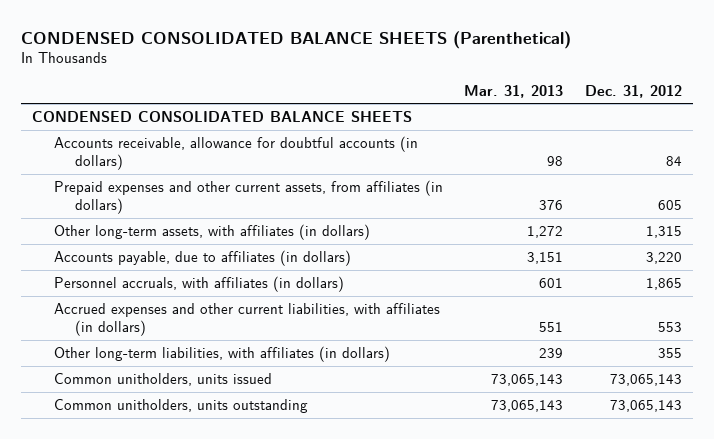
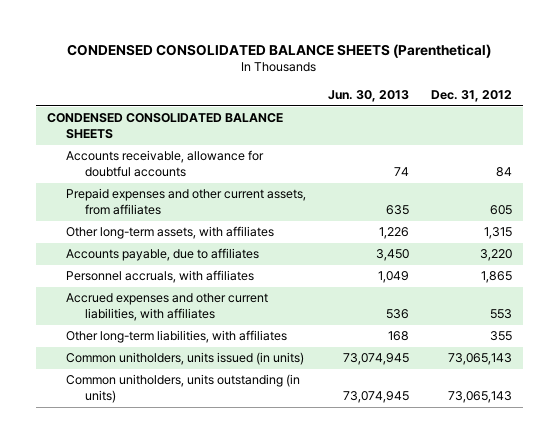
[464,84,564,98] Mar. 31, 2013 -> none
none -> [327,90,409,103] Jun. 30, 2013
[53,135,418,170] Accounts receivable, allowance for doubtful accounts (in dollars) -> [65,150,264,177] Accounts receivable, allowance for doubtful accounts
[53,179,443,214] Prepaid expenses and other current assets, from affiliates (in dollars) -> [65,188,306,215] Prepaid expenses and other current assets, from affiliates
[53,223,370,240] Other long-term assets, with affiliates (in dollars) -> [65,226,274,240] Other long-term assets, with affiliates
[53,249,351,266] Accounts payable, due to affiliates (in dollars) -> [65,248,259,262] Accounts payable, due to affiliates
[53,275,344,292] Personnel accruals, with affiliates (in dollars) -> [65,270,254,284] Personnel accruals, with affiliates
[53,302,440,336] Accrued expenses and other current liabilities, with affiliates (in dollars) -> [65,293,268,321] Accrued expenses and other current liabilities, with affiliates
[53,345,390,362] Other long-term liabilities, with affiliates (in dollars) -> [65,330,287,344] Other long-term liabilities, with affiliates
[53,372,272,386] Common unitholders, units issued -> [65,352,304,366] Common unitholders, units issued (in units)
[53,398,308,413] Common unitholders, units outstanding -> [65,374,300,403] Common unitholders, units outstanding (in units)

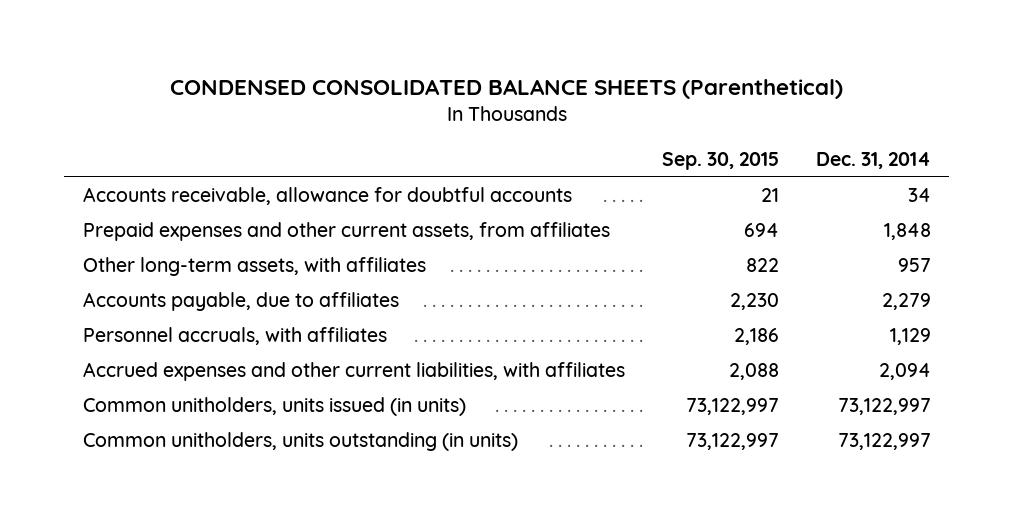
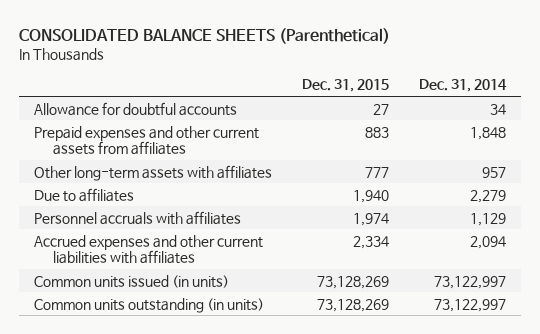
[169,78,843,99] CONDENSED CONSOLIDATED BALANCE SHEETS (Parenthetical) -> [19,27,391,44] CONSOLIDATED BALANCE SHEETS (Parenthetical)
[661,151,779,170] Sep. 30, 2015 -> none
none -> [302,79,390,93] Dec. 31, 2015
[82,186,572,205] Accounts receivable, allowance for doubtful accounts -> [34,101,238,116] Allowance for doubtful accounts
[82,221,610,241] Prepaid expenses and other current assets, from affiliates -> [34,125,260,156] Prepaid expenses and other current assets from affiliates
[82,256,426,276] Other long-term assets, with affiliates -> [34,164,273,181] Other long-term assets with affiliates
[82,291,399,311] Accounts payable, due to affiliates -> [34,187,135,202] Due to affiliates
[82,326,387,345] Personnel accruals, with affiliates -> [34,210,242,225] Personnel accruals with affiliates
[82,361,625,381] Accrued expenses and other current liabilities, with affiliates -> [34,234,264,265] Accrued expenses and other current liabilities with affiliates
[82,396,466,416] Common unitholders, units issued (in units) -> [34,274,230,288] Common units issued (in units)
[82,431,518,451] Common unitholders, units outstanding (in units) -> [34,297,265,313] Common units outstanding (in units)

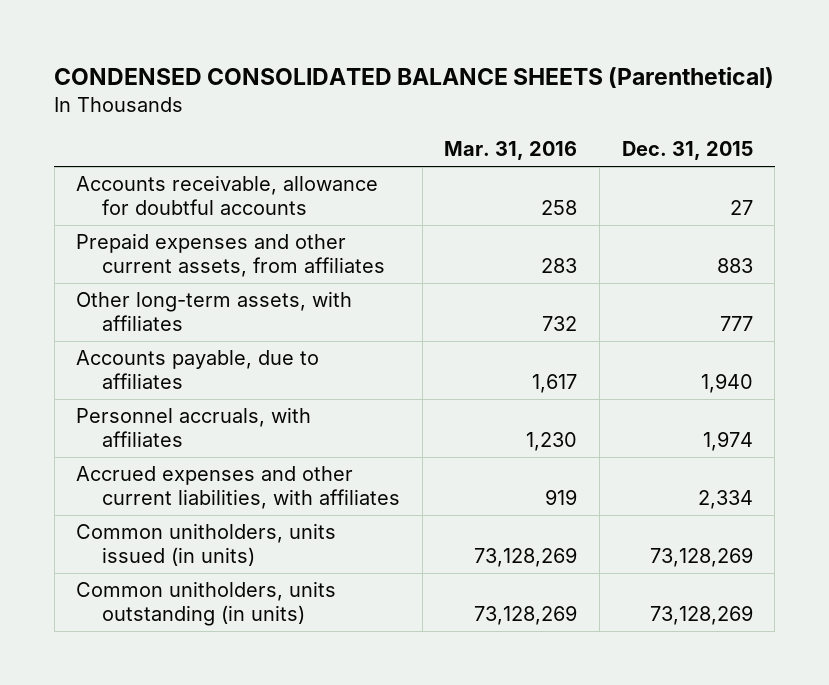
[19,27,391,44] CONSOLIDATED BALANCE SHEETS (Parenthetical) -> [54,66,775,88] CONDENSED CONSOLIDATED BALANCE SHEETS (Parenthetical)
[419,79,508,93] Dec. 31, 2014 -> none
none -> [444,141,578,161] Mar. 31, 2016
[34,101,238,116] Allowance for doubtful accounts -> [76,175,379,216] Accounts receivable, allowance for doubtful accounts
[34,125,260,156] Prepaid expenses and other current assets from affiliates -> [76,233,386,278] Prepaid expenses and other current assets, from affiliates
[34,164,273,181] Other long-term assets with affiliates -> [76,291,353,332] Other long-term assets, with affiliates
[34,187,135,202] Due to affiliates -> [76,350,320,390] Accounts payable, due to affiliates
[34,210,242,225] Personnel accruals with affiliates -> [76,407,312,448] Personnel accruals, with affiliates
[34,234,264,265] Accrued expenses and other current liabilities with affiliates -> [76,466,401,510] Accrued expenses and other current liabilities, with affiliates
[34,274,230,288] Common units issued (in units) -> [76,523,337,567] Common unitholders, units issued (in units)
[34,297,265,313] Common units outstanding (in units) -> [76,581,337,627] Common unitholders, units outstanding (in units)

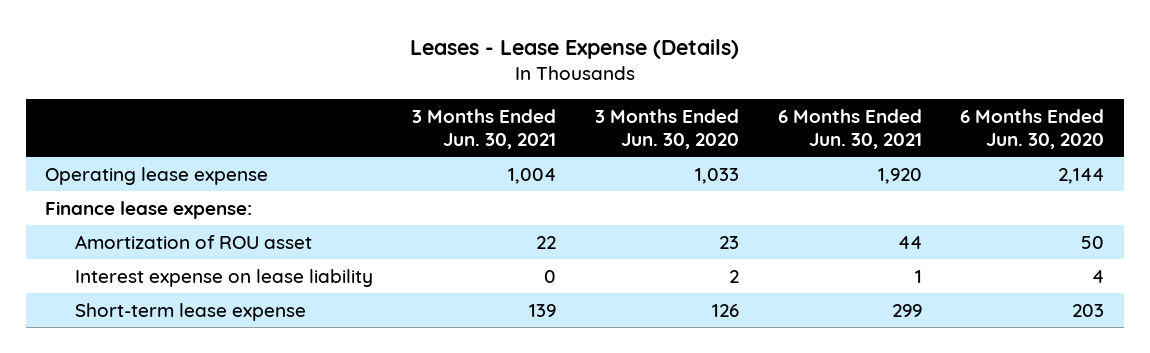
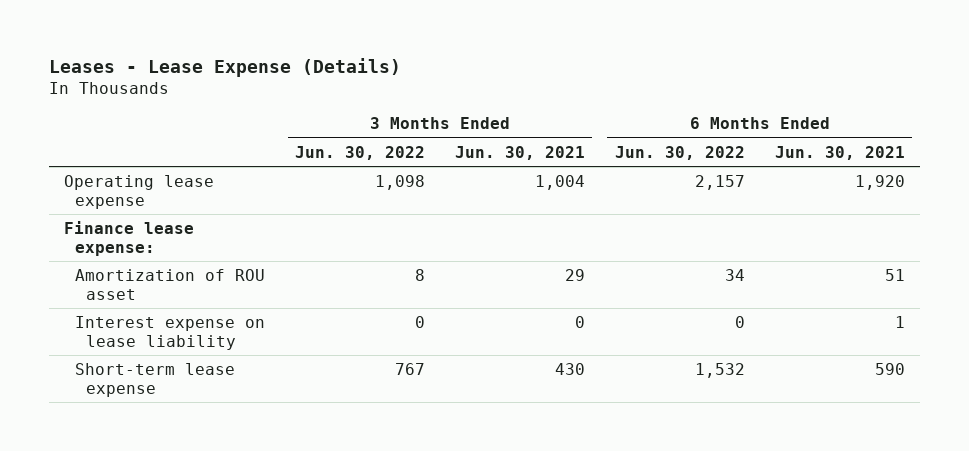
[594,108,739,149] 3 Months Ended Jun. 30, 2020 -> none
[960,108,1105,149] 6 Months Ended Jun. 30, 2020 -> none
none -> [294,145,425,160] Jun. 30, 2022
none -> [614,145,745,160] Jun. 30, 2022
[535,235,556,249] 22 -> [564,268,585,281] 29
[897,235,922,249] 44 -> [884,268,905,281] 51
[528,303,556,317] 139 -> [554,362,585,375] 430
[891,303,922,317] 299 -> [874,362,905,375] 590

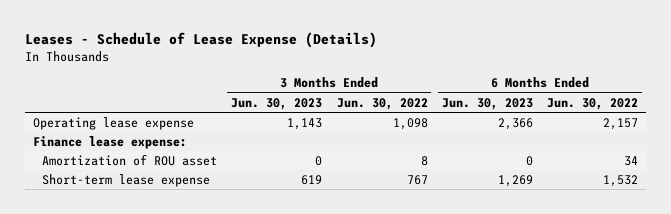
[49,58,402,78] Leases - Lease Expense (Details) -> [25,32,378,49] Leases - Schedule of Lease Expense (Details)
[454,145,585,160] Jun. 30, 2021 -> none
[774,145,905,160] Jun. 30, 2021 -> none
none -> [231,97,323,110] Jun. 30, 2023
none -> [442,97,534,110] Jun. 30, 2023
[75,315,266,350] Interest expense on lease liability -> none

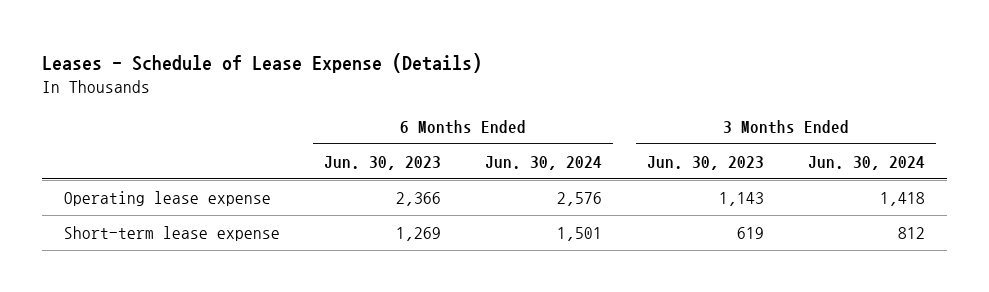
[336,97,428,110] Jun. 30, 2022 -> none
[547,97,639,110] Jun. 30, 2022 -> none
none -> [485,155,603,170] Jun. 30, 2024
none -> [807,155,925,170] Jun. 30, 2024
[32,136,187,150] Finance lease expense: -> none
[41,154,217,167] Amortization of ROU asset -> none

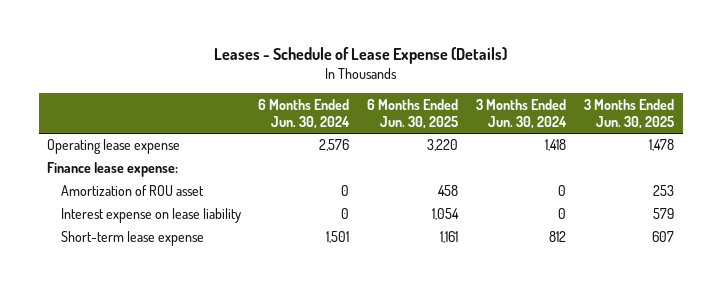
[324,155,442,170] Jun. 30, 2023 -> none
[646,155,764,170] Jun. 30, 2023 -> none
none -> [367,98,459,130] 6 Months Ended Jun. 30, 2025
none -> [583,98,674,130] 3 Months Ended Jun. 30, 2025
none -> [47,162,179,178] Finance lease expense:
none -> [60,185,204,197] Amortization of ROU asset
none -> [60,208,241,224] Interest expense on lease liability

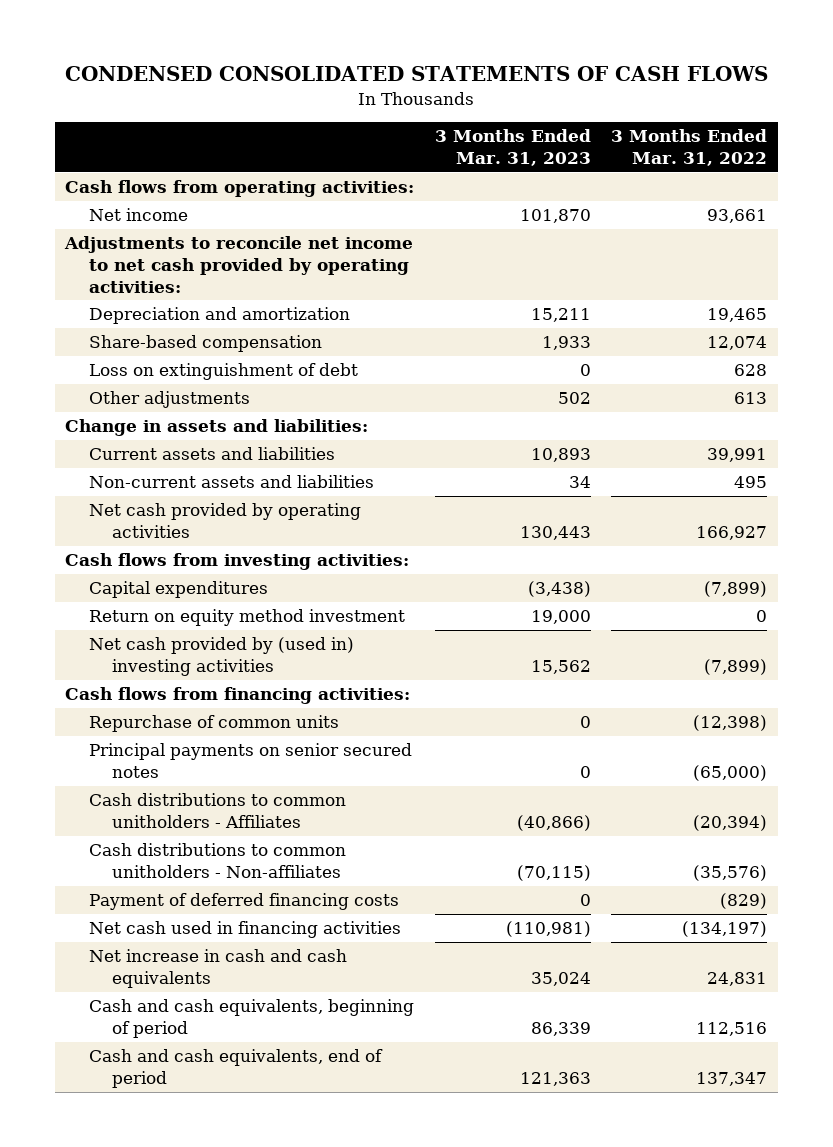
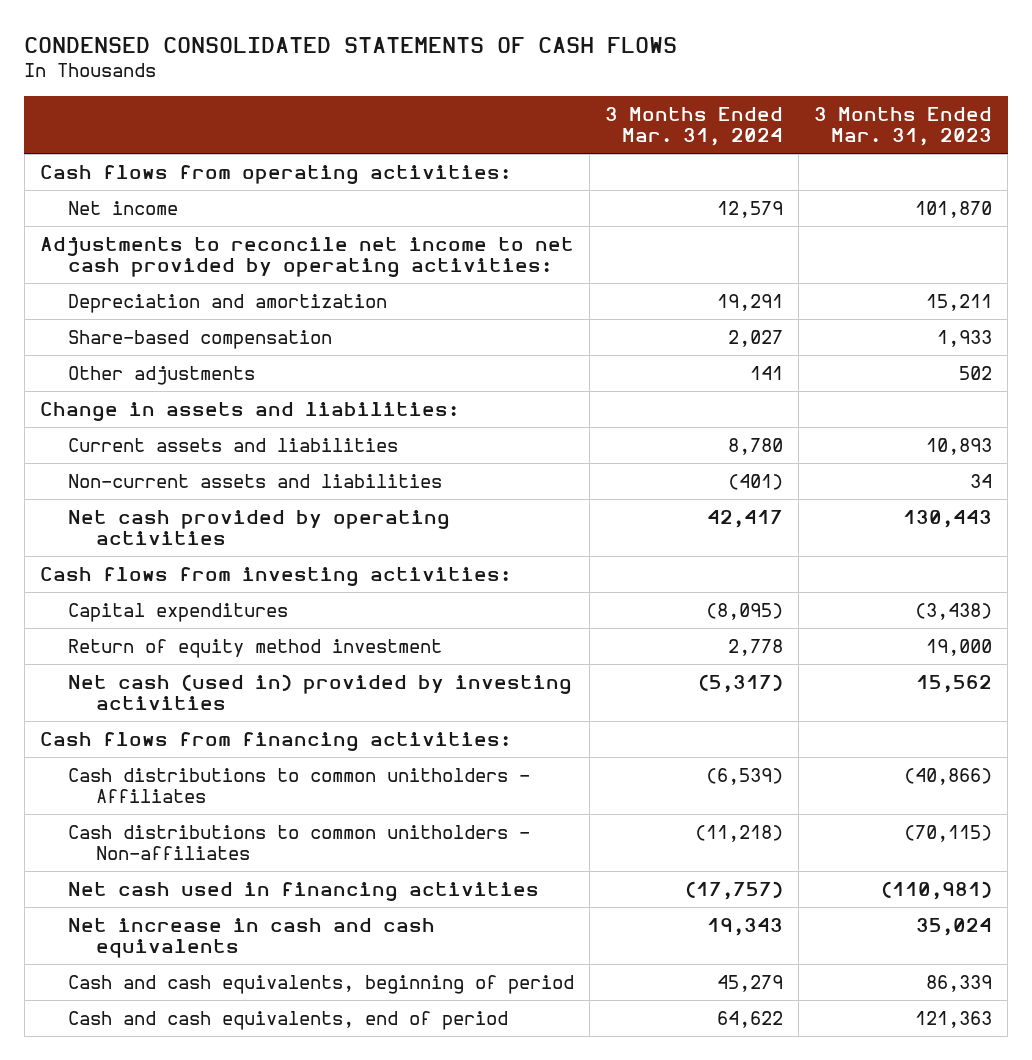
[611,129,768,166] 3 Months Ended Mar. 31, 2022 -> none
none -> [605,106,784,147] 3 Months Ended Mar. 31, 2024
[88,363,358,381] Loss on extinguishment of debt -> none
[88,609,405,627] Return on equity method investment -> [68,638,443,658] Return of equity method investment
[88,637,354,676] Net cash provided by (used in) investing activities -> [68,673,573,711] Net cash (used in) provided by investing activities
[88,715,339,733] Repurchase of common units -> none
[88,743,412,778] Principal payments on senior secured notes -> none
[88,893,399,911] Payment of deferred financing costs -> none

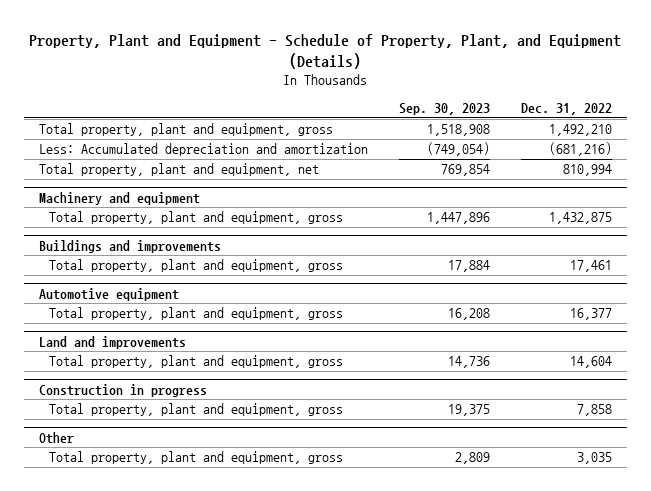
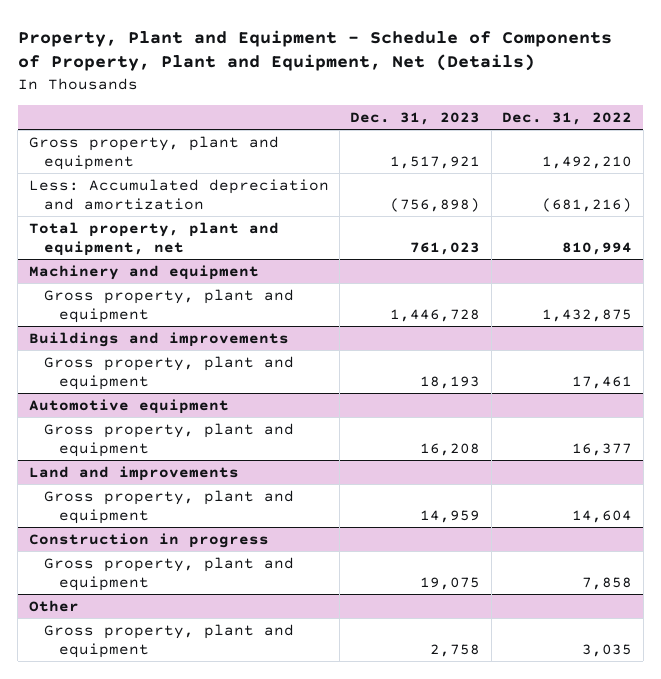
[29,33,622,69] Property, Plant and Equipment - Schedule of Property, Plant, and Equipment (Details) -> [17,29,612,72] Property, Plant and Equipment - Schedule of Components of Property, Plant and Equipment, Net (Details)
[398,102,490,115] Sep. 30, 2023 -> none
none -> [350,111,481,125] Dec. 31, 2023
[38,123,333,137] Total property, plant and equipment, gross -> [28,135,279,170] Gross property, plant and equipment
[48,211,343,225] Total property, plant and equipment, gross -> [43,288,294,323] Gross property, plant and equipment
[48,259,343,273] Total property, plant and equipment, gross -> [43,355,294,390] Gross property, plant and equipment
[48,307,343,321] Total property, plant and equipment, gross -> [43,422,294,457] Gross property, plant and equipment
[48,355,343,369] Total property, plant and equipment, gross -> [43,489,294,524] Gross property, plant and equipment
[48,403,343,417] Total property, plant and equipment, gross -> [43,556,294,591] Gross property, plant and equipment
[48,451,343,465] Total property, plant and equipment, gross -> [43,623,294,658] Gross property, plant and equipment

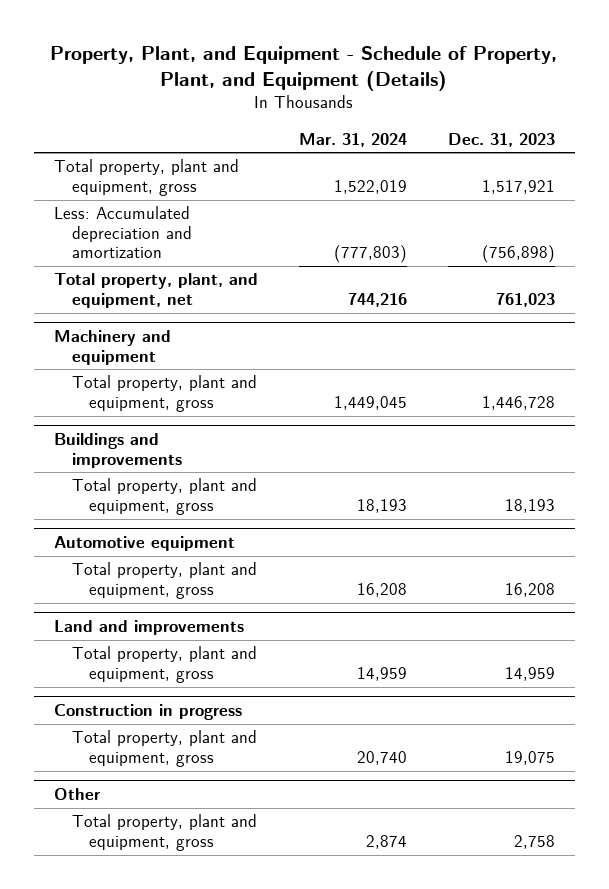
[17,29,612,72] Property, Plant and Equipment - Schedule of Components of Property, Plant and Equipment, Net (Details) -> [50,45,558,91] Property, Plant, and Equipment - Schedule of Property, Plant, and Equipment (Details)
[502,111,633,125] Dec. 31, 2022 -> none
none -> [298,132,407,147] Mar. 31, 2024
[28,135,279,170] Gross property, plant and equipment -> [54,159,240,196] Total property, plant and equipment, gross
[28,221,279,256] Total property, plant and equipment, net -> [54,273,259,308] Total property, plant, and equipment, net
[43,288,294,323] Gross property, plant and equipment -> [71,375,257,412] Total property, plant and equipment, gross
[43,355,294,390] Gross property, plant and equipment -> [71,478,257,515] Total property, plant and equipment, gross
[43,422,294,457] Gross property, plant and equipment -> [71,562,257,599] Total property, plant and equipment, gross
[43,489,294,524] Gross property, plant and equipment -> [71,646,257,683] Total property, plant and equipment, gross
[43,556,294,591] Gross property, plant and equipment -> [71,730,257,767] Total property, plant and equipment, gross
[43,623,294,658] Gross property, plant and equipment -> [71,814,257,851] Total property, plant and equipment, gross

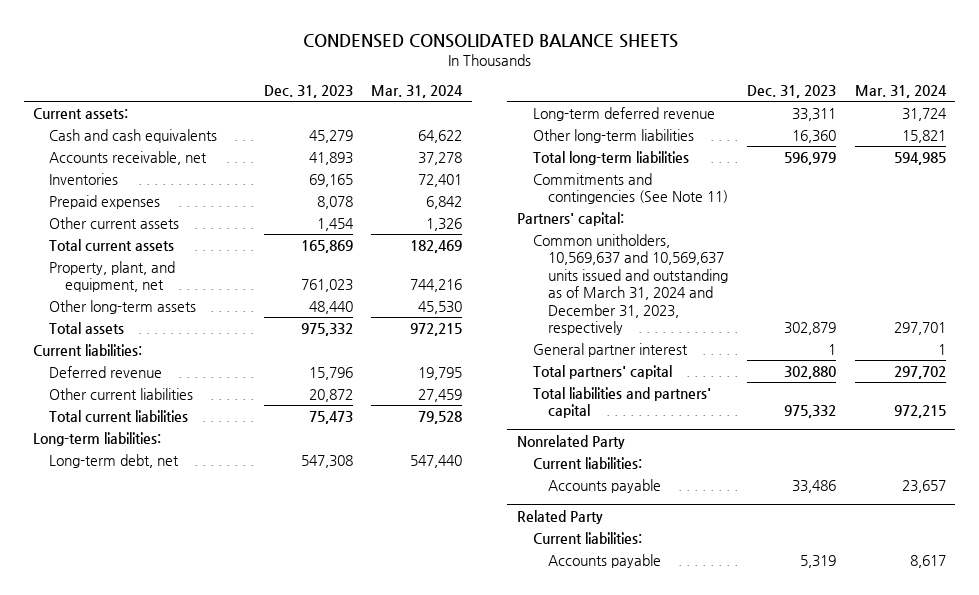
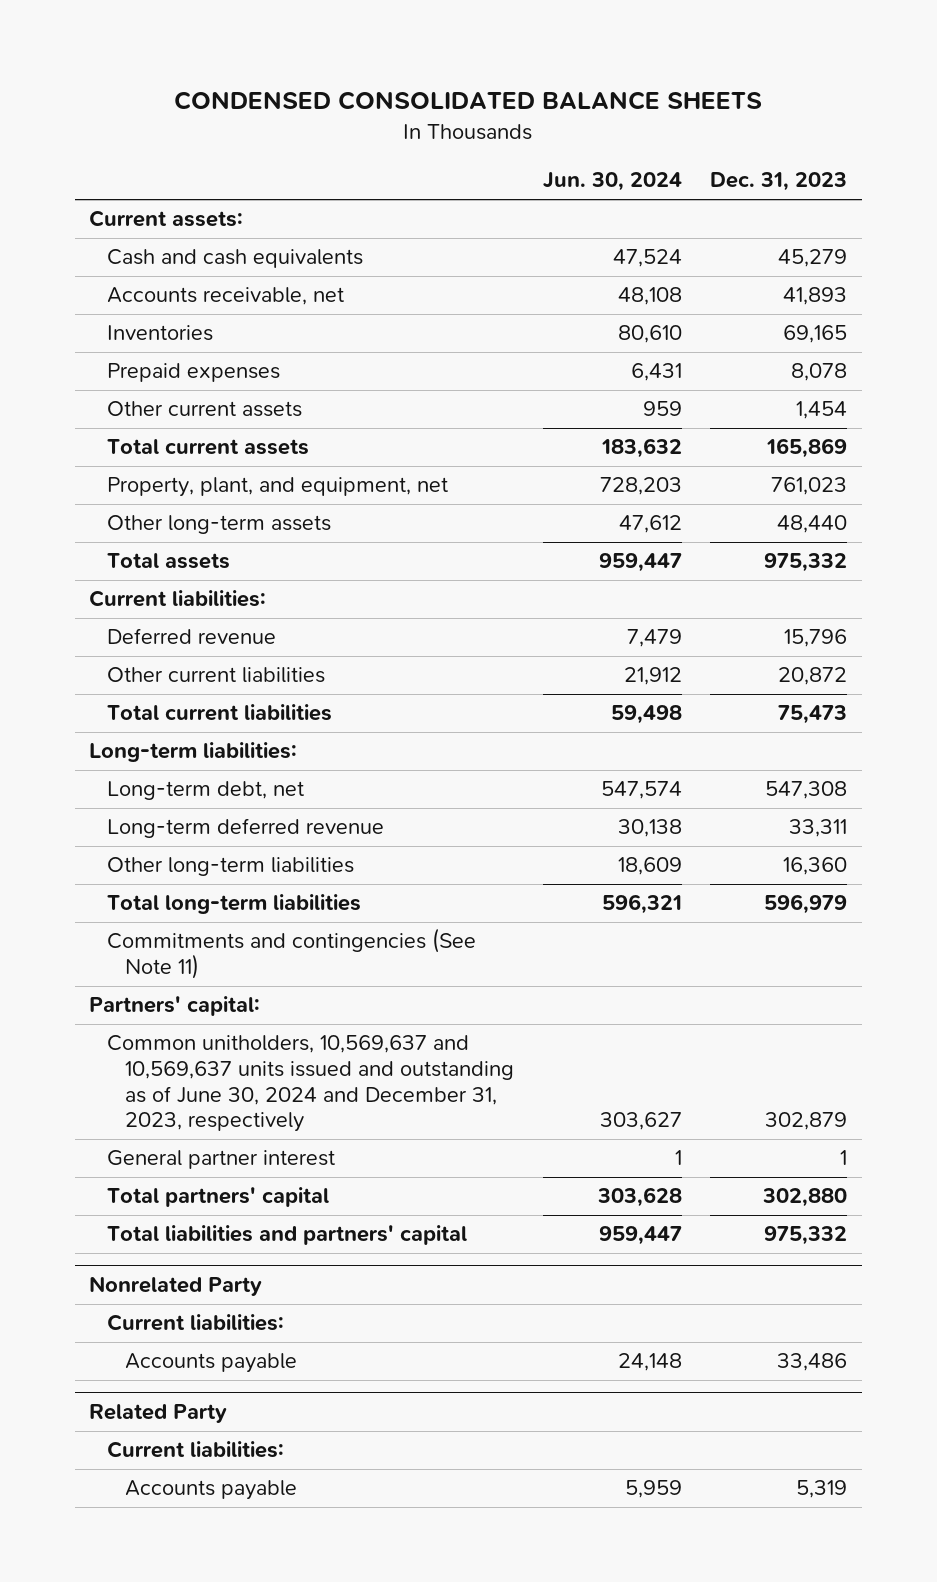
[371,85,464,99] Mar. 31, 2024 -> none
none -> [542,172,682,192] Jun. 30, 2024
[532,233,729,336] Common unitholders, 10,569,637 and 10,569,637 units issued and outstanding as of March 31, 2024 and December 31, 2023, respectively -> [107,1035,515,1133] Common unitholders, 10,569,637 and 10,569,637 units issued and outstanding as of June 30, 2024 and December 31, 2023, respectively

